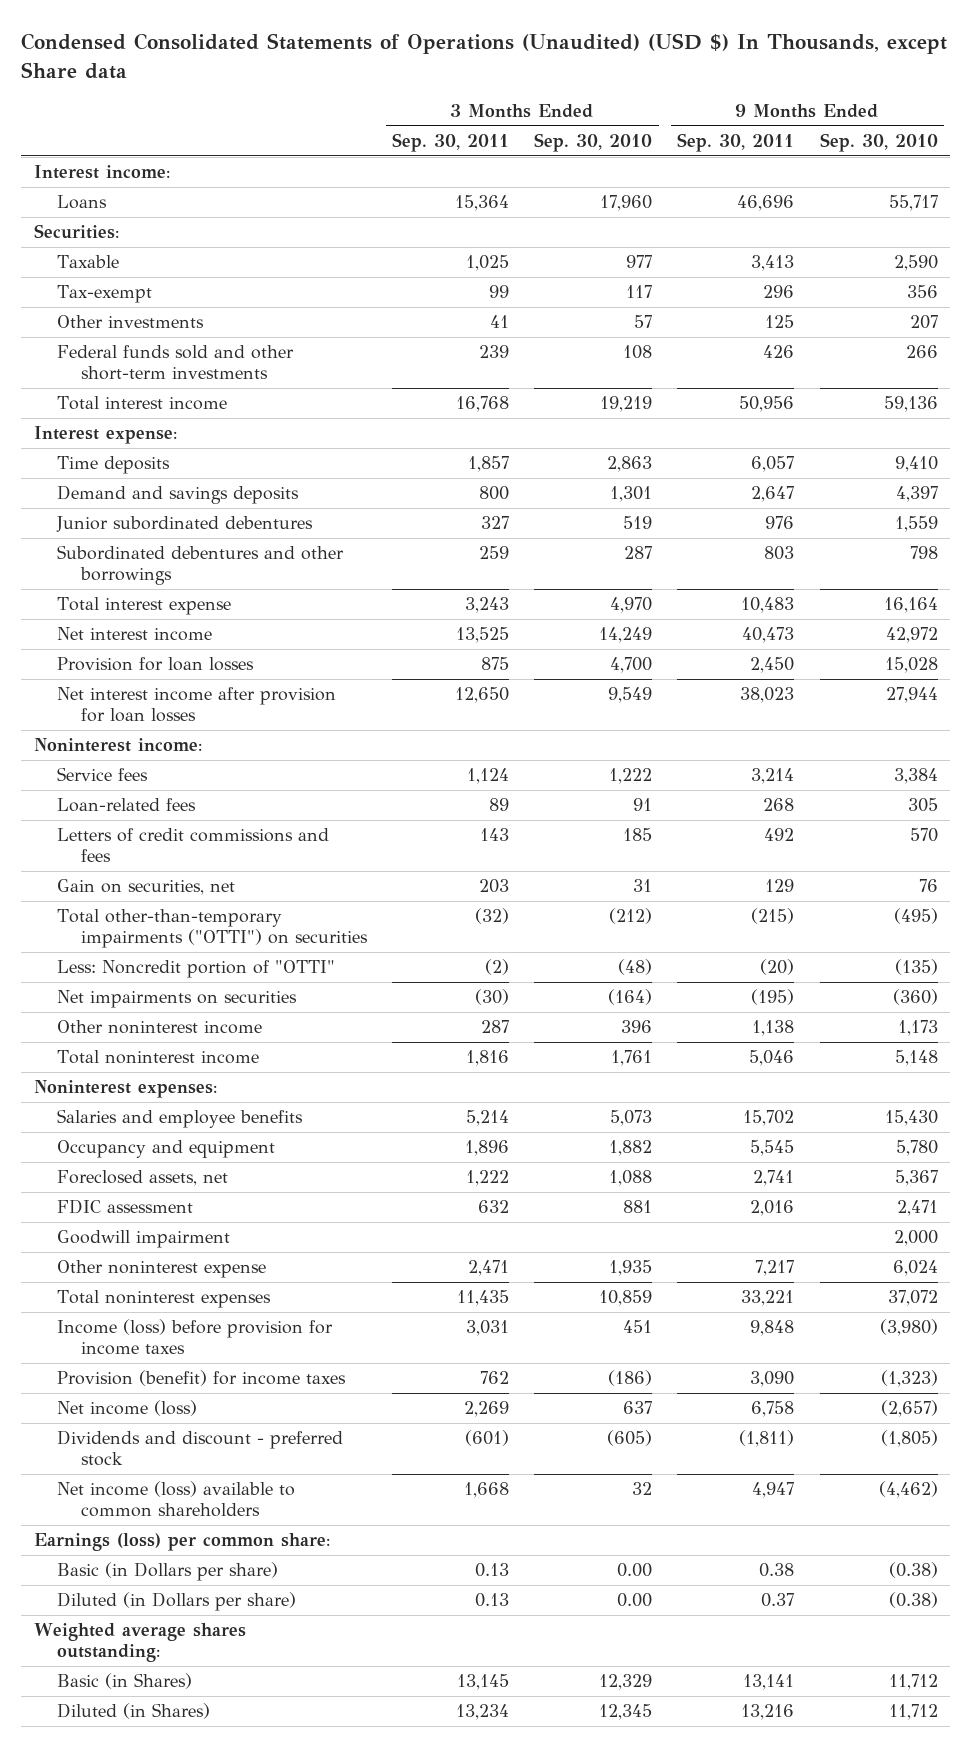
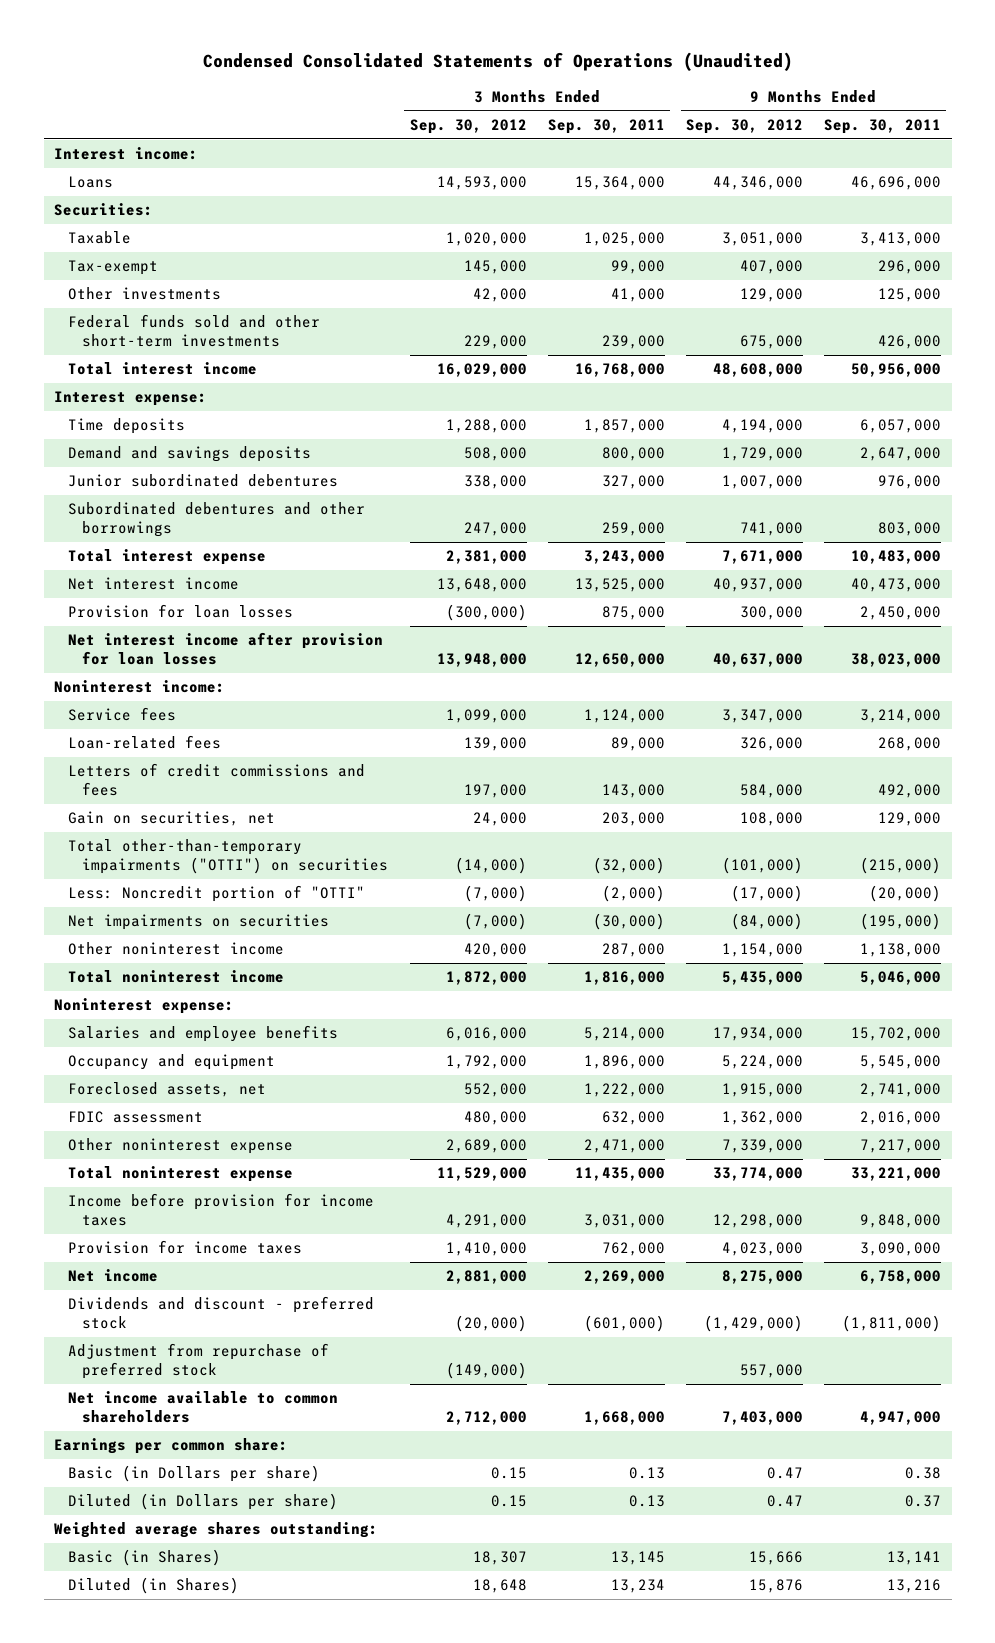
[21,33,948,79] Condensed Consolidated Statements of Operations (Unaudited) (USD $) In Thousands, except Share data -> [202,52,793,72] Condensed Consolidated Statements of Operations (Unaudited)
[534,133,653,153] Sep. 30, 2010 -> none
[819,133,938,153] Sep. 30, 2010 -> none
none -> [409,118,527,134] Sep. 30, 2012
none -> [685,118,803,134] Sep. 30, 2012
[455,195,510,212] 15,364 -> [574,176,665,191] 15,364,000
[737,195,795,212] 46,696 -> [850,176,941,191] 46,696,000
[466,255,510,272] 1,025 -> [583,232,665,247] 1,025,000
[751,255,795,272] 3,413 -> [859,232,941,247] 3,413,000
[489,285,510,299] 99 -> [610,260,665,275] 99,000
[763,285,795,299] 296 -> [877,260,941,275] 296,000
[490,315,510,329] 41 -> [610,288,665,303] 41,000
[765,315,795,329] 125 -> [877,288,941,303] 125,000
[479,345,510,359] 239 -> [601,334,665,349] 239,000
[763,345,795,359] 426 -> [877,334,941,349] 426,000
[456,396,510,413] 16,768 -> [574,363,665,378] 16,768,000
[739,396,795,413] 50,956 -> [850,363,941,378] 50,956,000
[468,456,510,473] 1,857 -> [583,419,665,434] 1,857,000
[751,456,795,473] 6,057 -> [859,419,941,434] 6,057,000
[479,486,510,501] 800 -> [601,447,665,462] 800,000
[751,486,795,503] 2,647 -> [859,447,941,462] 2,647,000
[481,516,510,530] 327 -> [601,475,665,490] 327,000
[765,516,795,530] 976 -> [877,475,941,490] 976,000
[479,546,510,560] 259 -> [601,521,665,536] 259,000
[764,546,795,561] 803 -> [877,521,941,536] 803,000
[465,597,510,614] 3,243 -> [583,550,665,565] 3,243,000
[741,597,795,614] 10,483 -> [850,550,941,565] 10,483,000
[456,627,510,644] 13,525 -> [574,578,665,593] 13,525,000
[742,627,795,644] 40,473 -> [850,578,941,593] 40,473,000
[481,657,510,671] 875 -> [601,606,665,621] 875,000
[750,657,795,674] 2,450 -> [859,606,941,621] 2,450,000
[455,687,510,704] 12,650 -> [574,652,665,667] 12,650,000
[740,687,795,704] 38,023 -> [850,652,941,667] 38,023,000
[33,1080,217,1099] Noninterest expenses: -> none
[57,1230,231,1249] Goodwill impairment -> none
[467,768,510,785] 1,124 -> [583,709,665,724] 1,124,000
[751,768,795,785] 3,214 -> [859,709,941,724] 3,214,000
[489,798,510,812] 89 -> [610,737,665,752] 89,000
[763,798,795,812] 268 -> [877,737,941,752] 268,000
[480,828,510,842] 143 -> [601,783,665,798] 143,000
[764,828,795,842] 492 -> [877,783,941,798] 492,000
[479,879,510,894] 203 -> [601,812,665,827] 203,000
[765,879,795,893] 129 -> [877,812,941,827] 129,000
[475,908,510,925] (32) -> [592,856,665,874] (32,000)
[751,908,795,925] (215) -> [859,856,941,874] (215,000)
[485,959,510,976] (2) -> [601,885,665,903] (2,000)
[760,959,795,976] (20) -> [868,885,941,903] (20,000)
[475,989,510,1006] (30) -> [592,913,665,931] (30,000)
[751,989,795,1006] (195) -> [859,913,941,931] (195,000)
[481,1020,510,1034] 287 -> [601,943,665,958] 287,000
[752,1020,795,1037] 1,138 -> [859,943,941,958] 1,138,000
[466,1050,510,1067] 1,816 -> [583,971,665,986] 1,816,000
[749,1050,795,1067] 5,046 -> [859,971,941,986] 5,046,000
none -> [54,998,235,1015] Noninterest expense:
[466,1110,510,1127] 5,214 -> [583,1027,665,1042] 5,214,000
[743,1110,795,1127] 15,702 -> [850,1027,941,1042] 15,702,000
[465,1140,510,1157] 1,896 -> [583,1055,665,1070] 1,896,000
[750,1140,795,1157] 5,545 -> [859,1055,941,1070] 5,545,000
[466,1170,510,1187] 1,222 -> [583,1083,665,1098] 1,222,000
[753,1170,795,1187] 2,741 -> [859,1083,941,1098] 2,741,000
[478,1200,510,1214] 632 -> [601,1111,665,1126] 632,000
[750,1200,795,1217] 2,016 -> [859,1111,941,1126] 2,016,000
[468,1260,510,1277] 2,471 -> [583,1139,665,1154] 2,471,000
[755,1260,795,1277] 7,217 -> [859,1139,941,1154] 7,217,000
[57,1290,272,1309] Total noninterest expenses -> [68,1166,294,1183] Total noninterest expense
[457,1290,510,1307] 11,435 -> [574,1167,665,1182] 11,435,000
[741,1290,795,1307] 33,221 -> [850,1167,941,1182] 33,221,000
[57,1319,334,1356] Income (loss) before provision for income taxes -> [68,1193,375,1226] Income before provision for income taxes
[466,1320,510,1337] 3,031 -> [583,1213,665,1228] 3,031,000
[750,1320,795,1337] 9,848 -> [859,1213,941,1228] 9,848,000
[57,1370,347,1387] Provision (benefit) for income taxes -> [68,1240,303,1255] Provision for income taxes
[480,1371,510,1385] 762 -> [601,1242,665,1257] 762,000
[750,1371,795,1388] 3,090 -> [859,1242,941,1257] 3,090,000
[57,1400,198,1417] Net income (loss) -> [68,1269,159,1283] Net income
[464,1401,510,1418] 2,269 -> [583,1270,665,1285] 2,269,000
[751,1401,795,1418] 6,758 -> [859,1270,941,1285] 6,758,000
[465,1430,510,1447] (601) -> [583,1314,665,1332] (601,000)
[739,1430,795,1448] (1,811) -> [841,1314,941,1332] (1,811,000)
none -> [68,1343,330,1379] Adjustment from repurchase of preferred stock
[57,1481,296,1518] Net income (loss) available to common shareholders -> [68,1391,339,1423] Net income available to common shareholders
[464,1482,510,1499] 1,668 -> [583,1410,665,1425] 1,668,000
[752,1482,795,1499] 4,947 -> [859,1410,941,1425] 4,947,000
[33,1533,330,1552] Earnings (loss) per common share: -> [54,1438,289,1455] Earnings per common share:

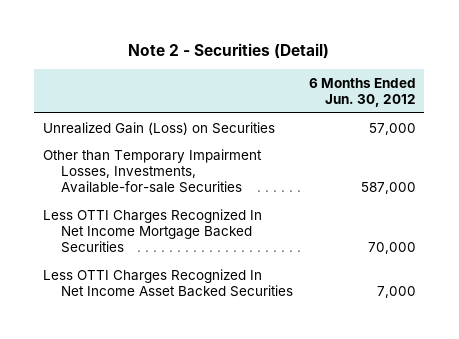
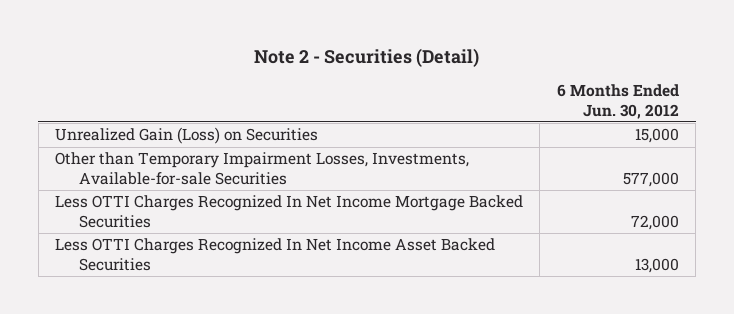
[369,122,417,135] 57,000 -> [634,128,679,144] 15,000
[361,182,417,195] 587,000 -> [622,172,679,188] 577,000
[368,242,417,255] 70,000 -> [630,215,679,231] 72,000
[377,285,417,298] 7,000 -> [634,258,679,274] 13,000

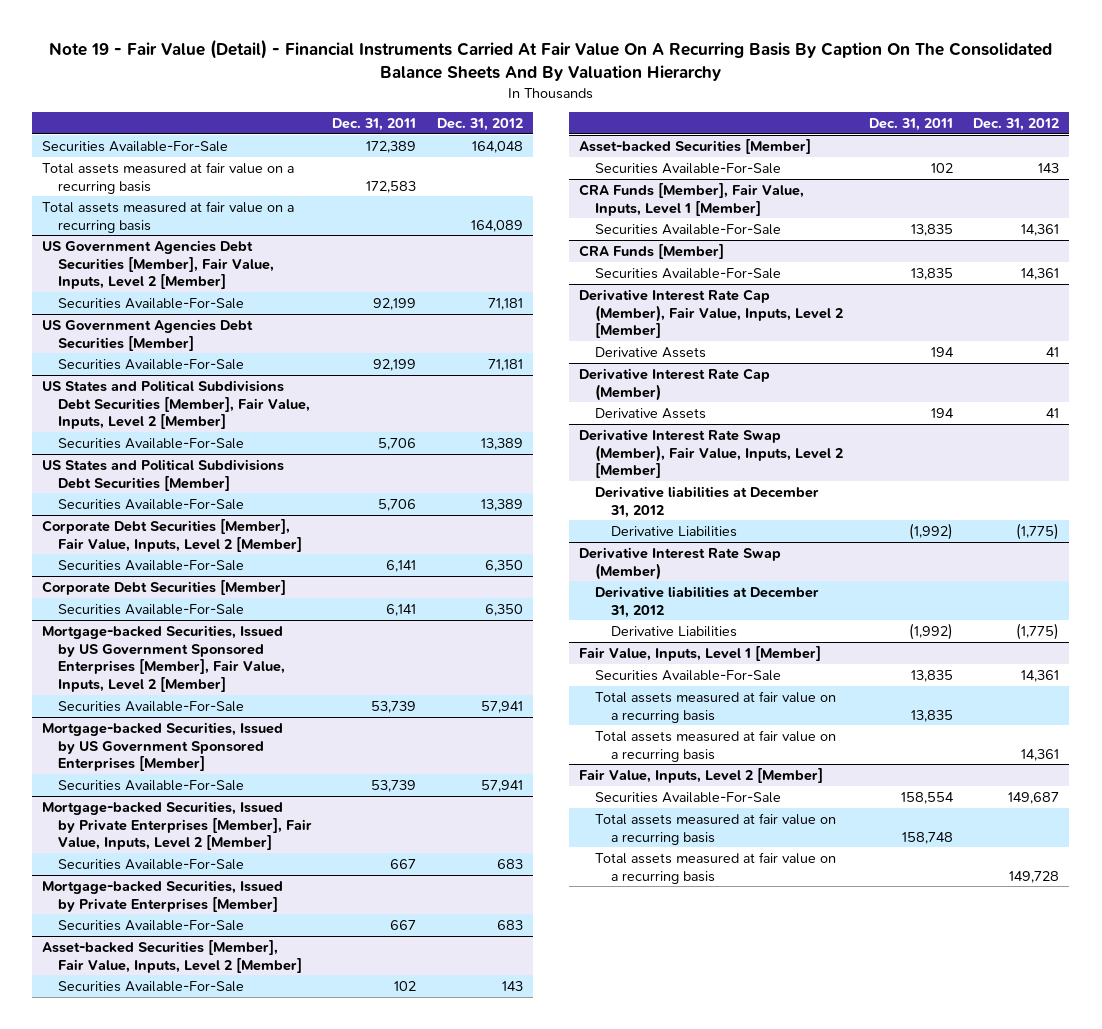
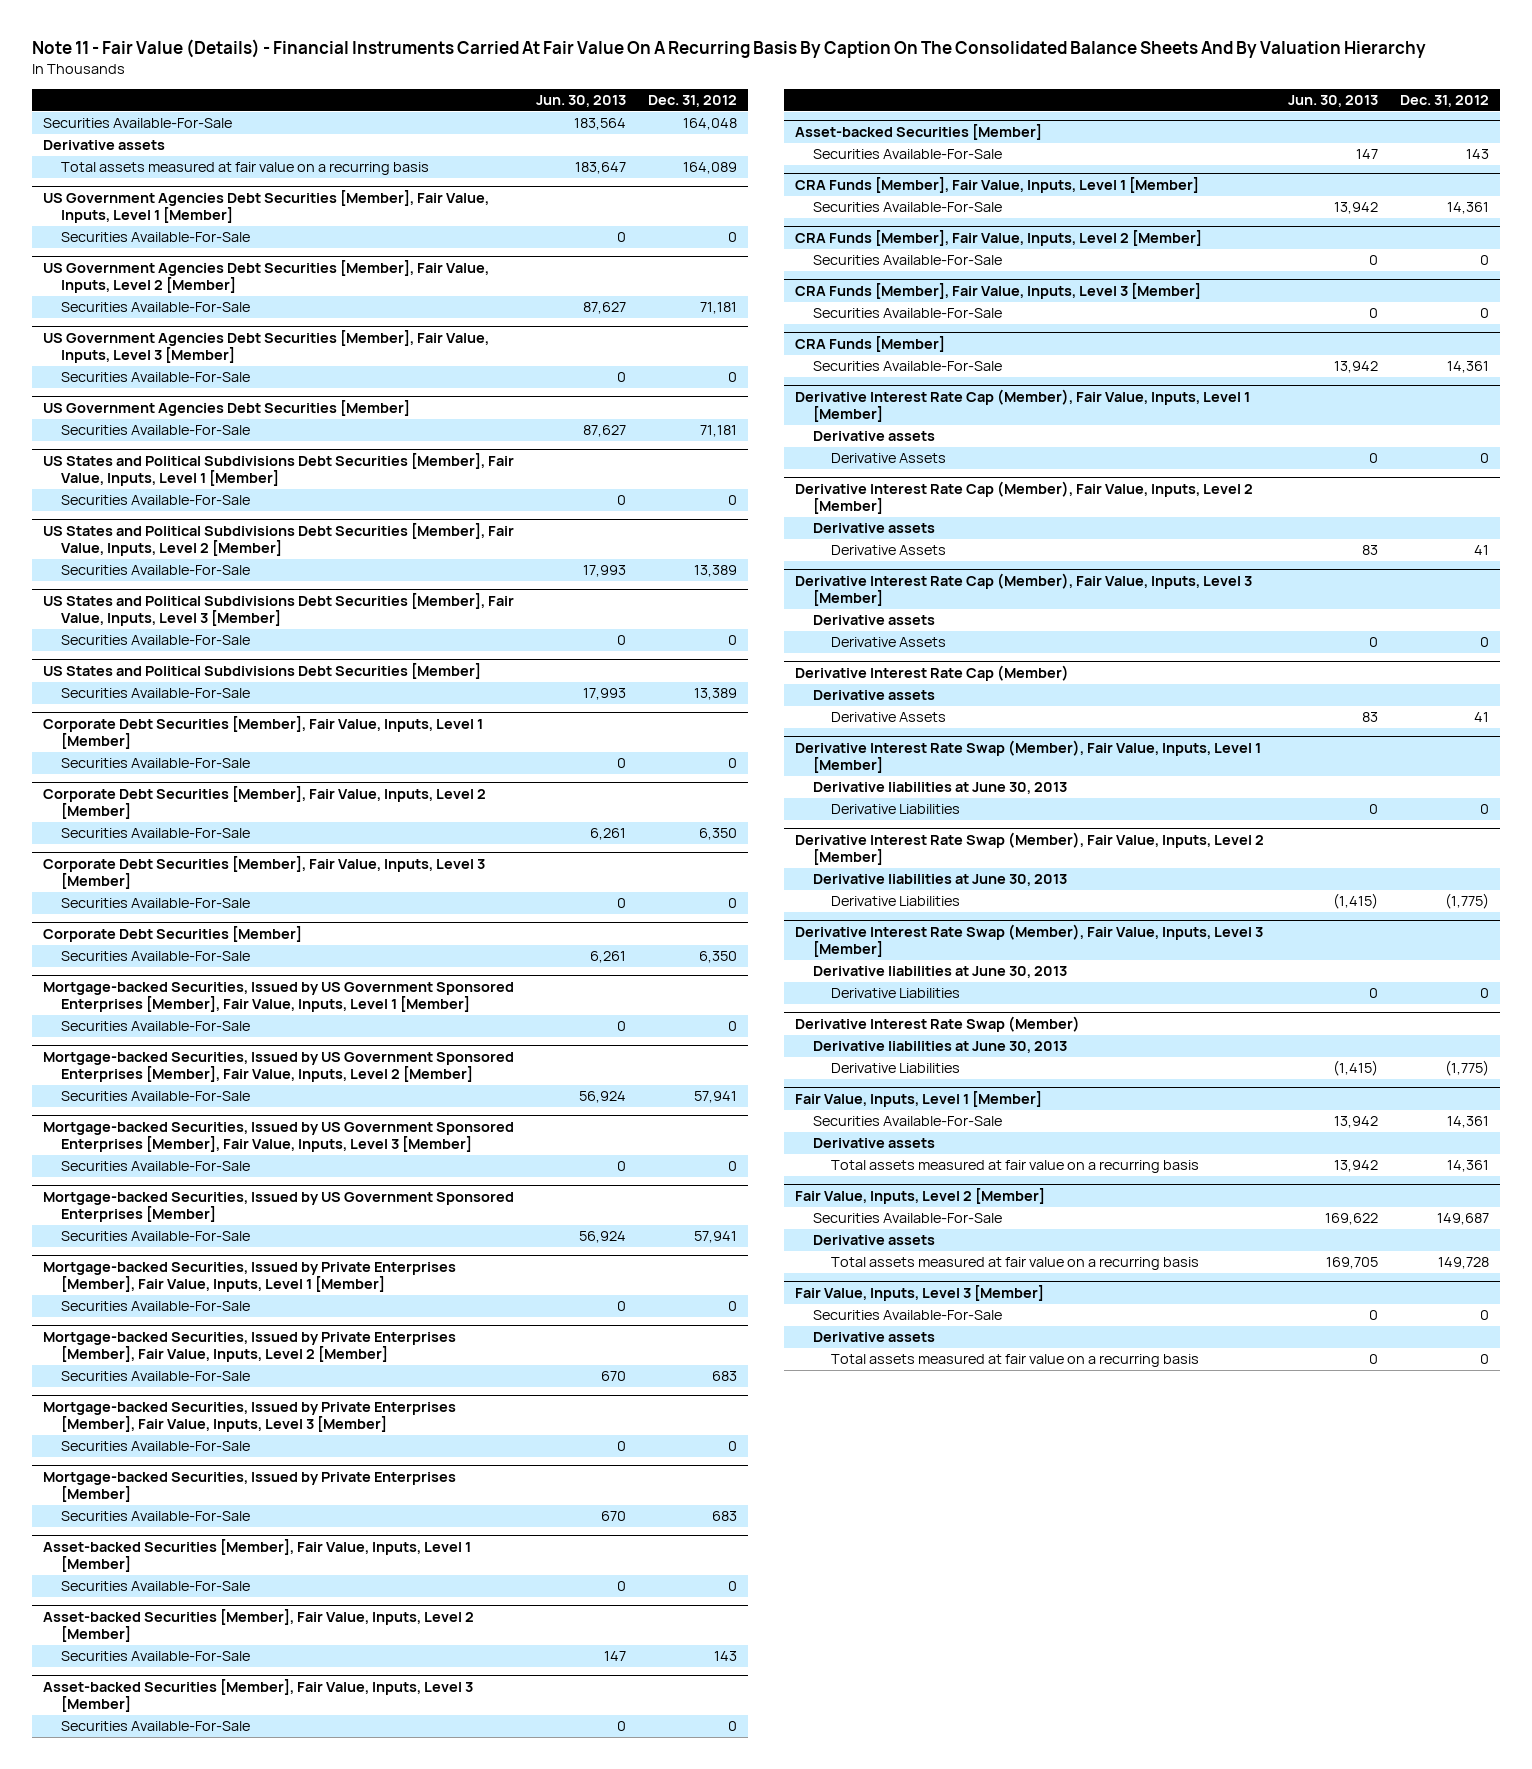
[48,39,1052,81] Note 19 - Fair Value (Detail) - Financial Instruments Carried At Fair Value On A Recurring Basis By Caption On The Consolidated Balance Sheets And By Valuation Hierarchy -> [31,39,1426,59] Note 11 - Fair Value (Details) - Financial Instruments Carried At Fair Value On A Recurring Basis By Caption On The Consolidated Balance Sheets And By Valuation Hierarchy
[332,117,417,131] Dec. 31, 2011 -> none
none -> [535,95,626,108] Jun. 30, 2013
[42,161,295,194] Total assets measured at fair value on a recurring basis -> none
none -> [42,140,165,151] Derivative assets
none -> [42,189,489,223] US Government Agencies Debt Securities [Member], Fair Value, Inputs, Level 1 [Member]
none -> [60,232,250,243] Securities Available-For-Sale
none -> [42,329,489,363] US Government Agencies Debt Securities [Member], Fair Value, Inputs, Level 3 [Member]
none -> [60,372,250,383] Securities Available-For-Sale
none -> [42,452,514,486] US States and Political Subdivisions Debt Securities [Member], Fair Value, Inputs, Level 1 [Member]
none -> [60,495,250,506] Securities Available-For-Sale
none -> [42,592,514,626] US States and Political Subdivisions Debt Securities [Member], Fair Value, Inputs, Level 3 [Member]
none -> [60,635,250,646] Securities Available-For-Sale
none -> [42,715,483,749] Corporate Debt Securities [Member], Fair Value, Inputs, Level 1 [Member]
none -> [60,758,250,769] Securities Available-For-Sale
none -> [42,855,485,889] Corporate Debt Securities [Member], Fair Value, Inputs, Level 3 [Member]
none -> [60,898,250,909] Securities Available-For-Sale
none -> [42,981,514,1012] Mortgage-backed Securities, Issued by US Government Sponsored Enterprises [Member], Fair Value, Inputs, Level 1 [Member]
none -> [60,1021,250,1032] Securities Available-For-Sale
none -> [42,1121,514,1152] Mortgage-backed Securities, Issued by US Government Sponsored Enterprises [Member], Fair Value, Inputs, Level 3 [Member]
none -> [60,1161,250,1172] Securities Available-For-Sale
none -> [42,1261,456,1292] Mortgage-backed Securities, Issued by Private Enterprises [Member], Fair Value, Inputs, Level 1 [Member]
none -> [60,1301,250,1312] Securities Available-For-Sale
none -> [42,1401,456,1432] Mortgage-backed Securities, Issued by Private Enterprises [Member], Fair Value, Inputs, Level 3 [Member]
none -> [60,1441,250,1452] Securities Available-For-Sale
none -> [42,1538,471,1572] Asset-backed Securities [Member], Fair Value, Inputs, Level 1 [Member]
none -> [60,1581,250,1592] Securities Available-For-Sale
none -> [42,1678,473,1712] Asset-backed Securities [Member], Fair Value, Inputs, Level 3 [Member]
none -> [60,1721,250,1732] Securities Available-For-Sale
none -> [795,229,1203,246] CRA Funds [Member], Fair Value, Inputs, Level 2 [Member]
none -> [813,255,1003,266] Securities Available-For-Sale
none -> [795,282,1202,299] CRA Funds [Member], Fair Value, Inputs, Level 3 [Member]
none -> [813,308,1003,319] Securities Available-For-Sale
none -> [795,388,1251,422] Derivative Interest Rate Cap (Member), Fair Value, Inputs, Level 1 [Member]
none -> [813,431,936,442] Derivative assets
none -> [831,453,947,464] Derivative Assets
none -> [813,523,936,534] Derivative assets
none -> [795,572,1253,606] Derivative Interest Rate Cap (Member), Fair Value, Inputs, Level 3 [Member]
none -> [813,615,936,626] Derivative assets
none -> [831,637,947,648] Derivative Assets
none -> [813,690,936,701] Derivative assets
none -> [795,739,1262,773] Derivative Interest Rate Swap (Member), Fair Value, Inputs, Level 1 [Member]
none -> [813,782,1068,795] Derivative liabilities at June 30, 2013
none -> [831,804,961,815] Derivative Liabilities
[595,485,820,518] Derivative liabilities at December 31, 2012 -> none
none -> [813,874,1068,887] Derivative liabilities at June 30, 2013
none -> [795,923,1264,957] Derivative Interest Rate Swap (Member), Fair Value, Inputs, Level 3 [Member]
none -> [813,966,1068,979] Derivative liabilities at June 30, 2013
none -> [831,988,961,999] Derivative Liabilities
[595,585,820,618] Derivative liabilities at December 31, 2012 -> none
none -> [813,1041,1068,1054] Derivative liabilities at June 30, 2013
[595,690,837,723] Total assets measured at fair value on a recurring basis -> none
none -> [813,1138,936,1149] Derivative assets
[595,812,837,845] Total assets measured at fair value on a recurring basis -> none
none -> [813,1235,936,1246] Derivative assets
none -> [795,1284,1045,1301] Fair Value, Inputs, Level 3 [Member]
none -> [813,1310,1003,1321] Securities Available-For-Sale
none -> [813,1332,936,1343] Derivative assets
none -> [831,1354,1200,1368] Total assets measured at fair value on a recurring basis

